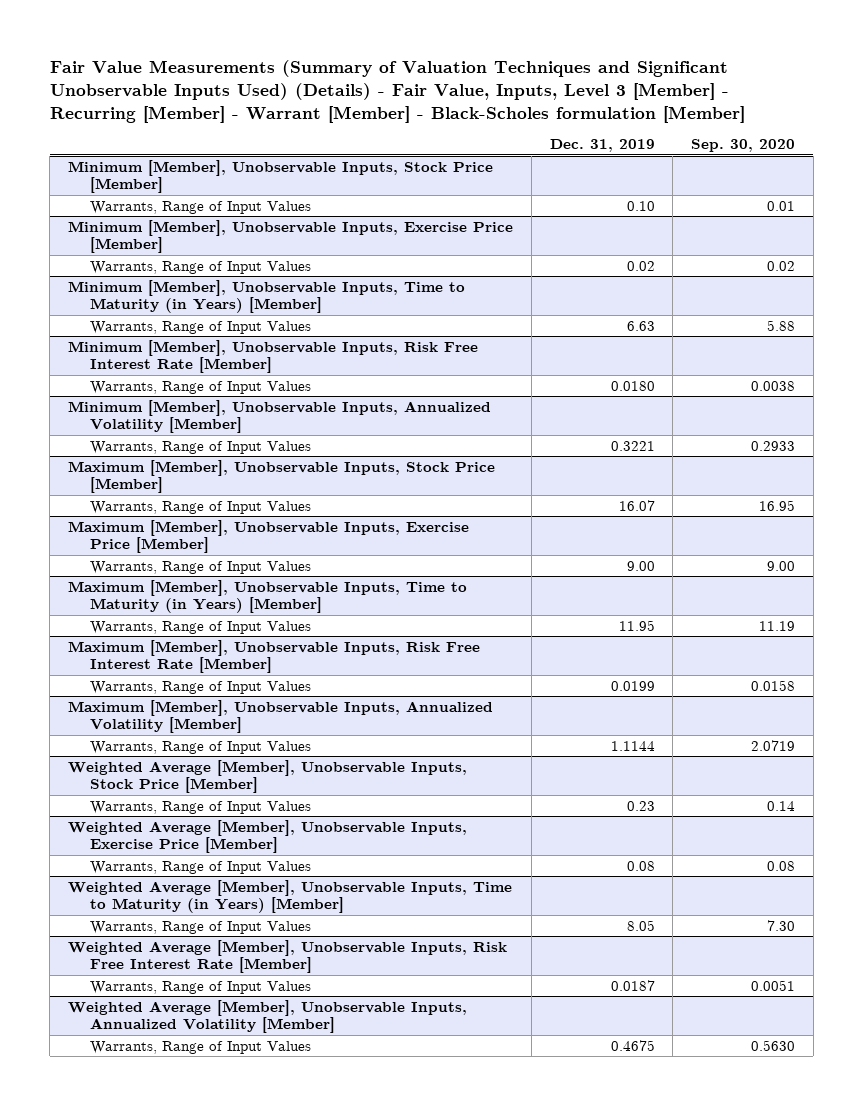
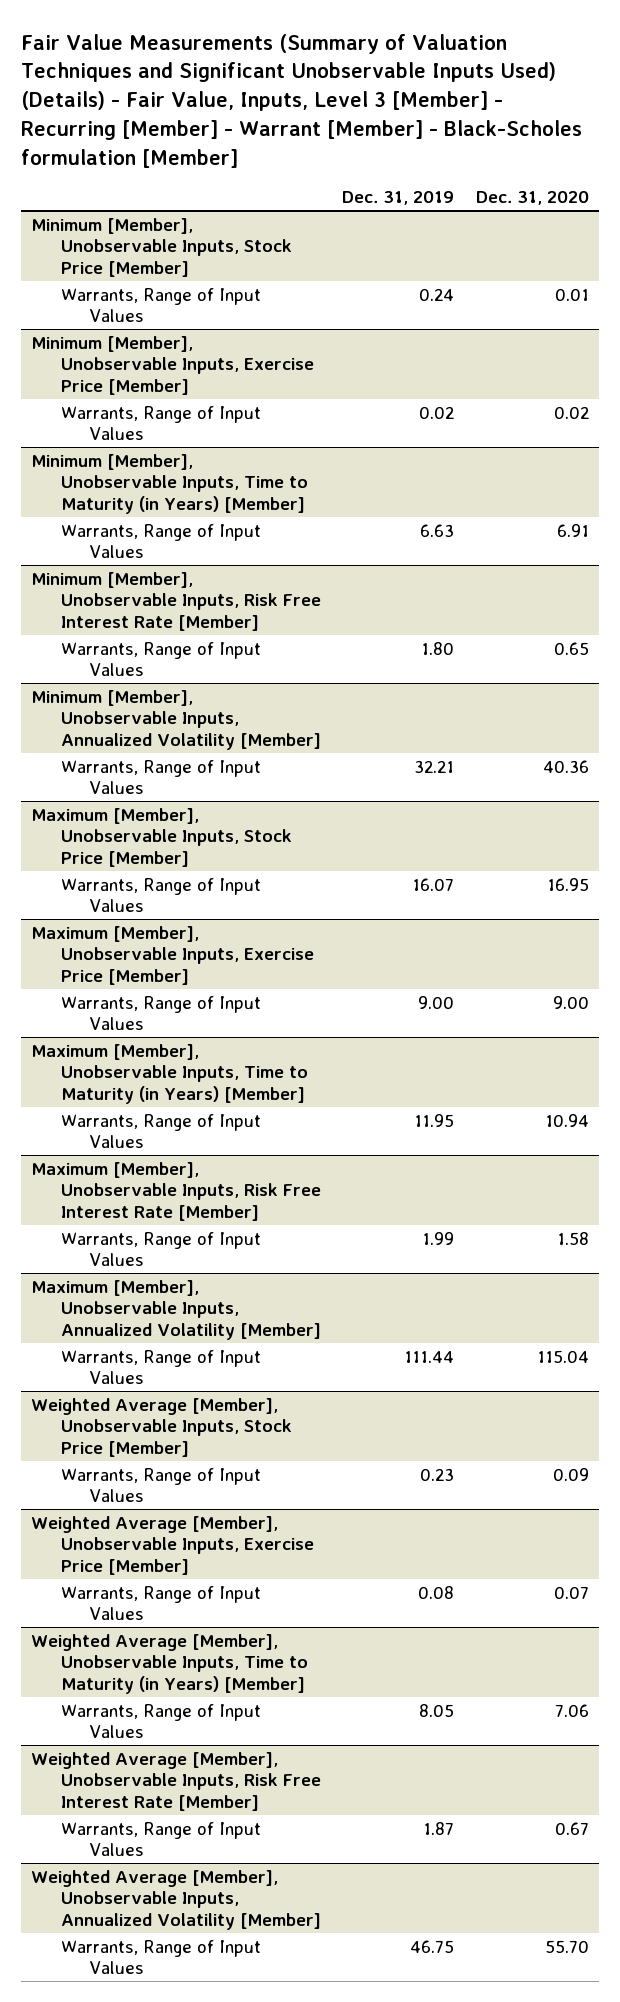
[691,139,796,153] Sep. 30, 2020 -> none
none -> [475,191,589,206] Dec. 31, 2020
[626,200,655,211] 0.10 -> [419,287,455,301] 0.24
[610,380,655,391] 0.0180 -> [421,641,455,655] 1.80
[610,440,655,451] 0.3221 -> [414,759,455,773] 32.21
[610,680,655,691] 0.0199 -> [422,1231,455,1245] 1.99
[610,740,655,751] 1.1144 -> [404,1350,455,1363] 111.44
[610,979,655,991] 0.0187 -> [423,1821,455,1835] 1.87
[610,1039,655,1051] 0.4675 -> [410,1939,455,1953] 46.75

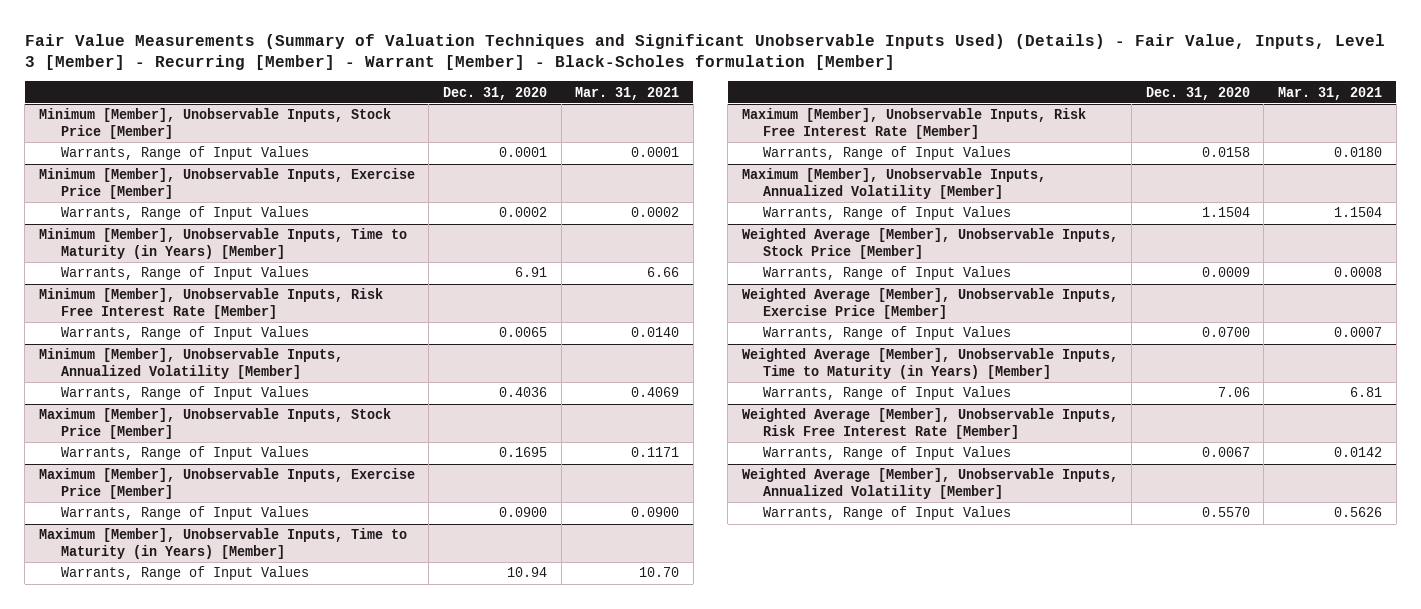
[342,191,455,206] Dec. 31, 2019 -> none
none -> [575,86,680,100] Mar. 31, 2021
[554,287,589,301] 0.01 -> [499,147,548,158] 0.0001
[553,405,589,419] 0.02 -> [499,207,548,218] 0.0002
[553,641,589,655] 0.65 -> [499,327,548,338] 0.0065
[542,759,589,773] 40.36 -> [499,387,548,398] 0.4036
[546,877,589,891] 16.95 -> [499,447,548,458] 0.1695
[552,995,589,1009] 9.00 -> [499,507,548,518] 0.0900
[556,1231,589,1245] 1.58 -> [1201,147,1250,158] 0.0158
[536,1349,589,1363] 115.04 -> [1201,207,1250,218] 1.1504
[552,1467,589,1481] 0.09 -> [1201,267,1250,278] 0.0009
[553,1585,589,1599] 0.07 -> [1201,327,1250,338] 0.0700
[554,1821,589,1835] 0.67 -> [1201,447,1250,458] 0.0067
[544,1939,589,1953] 55.70 -> [1201,507,1250,518] 0.5570

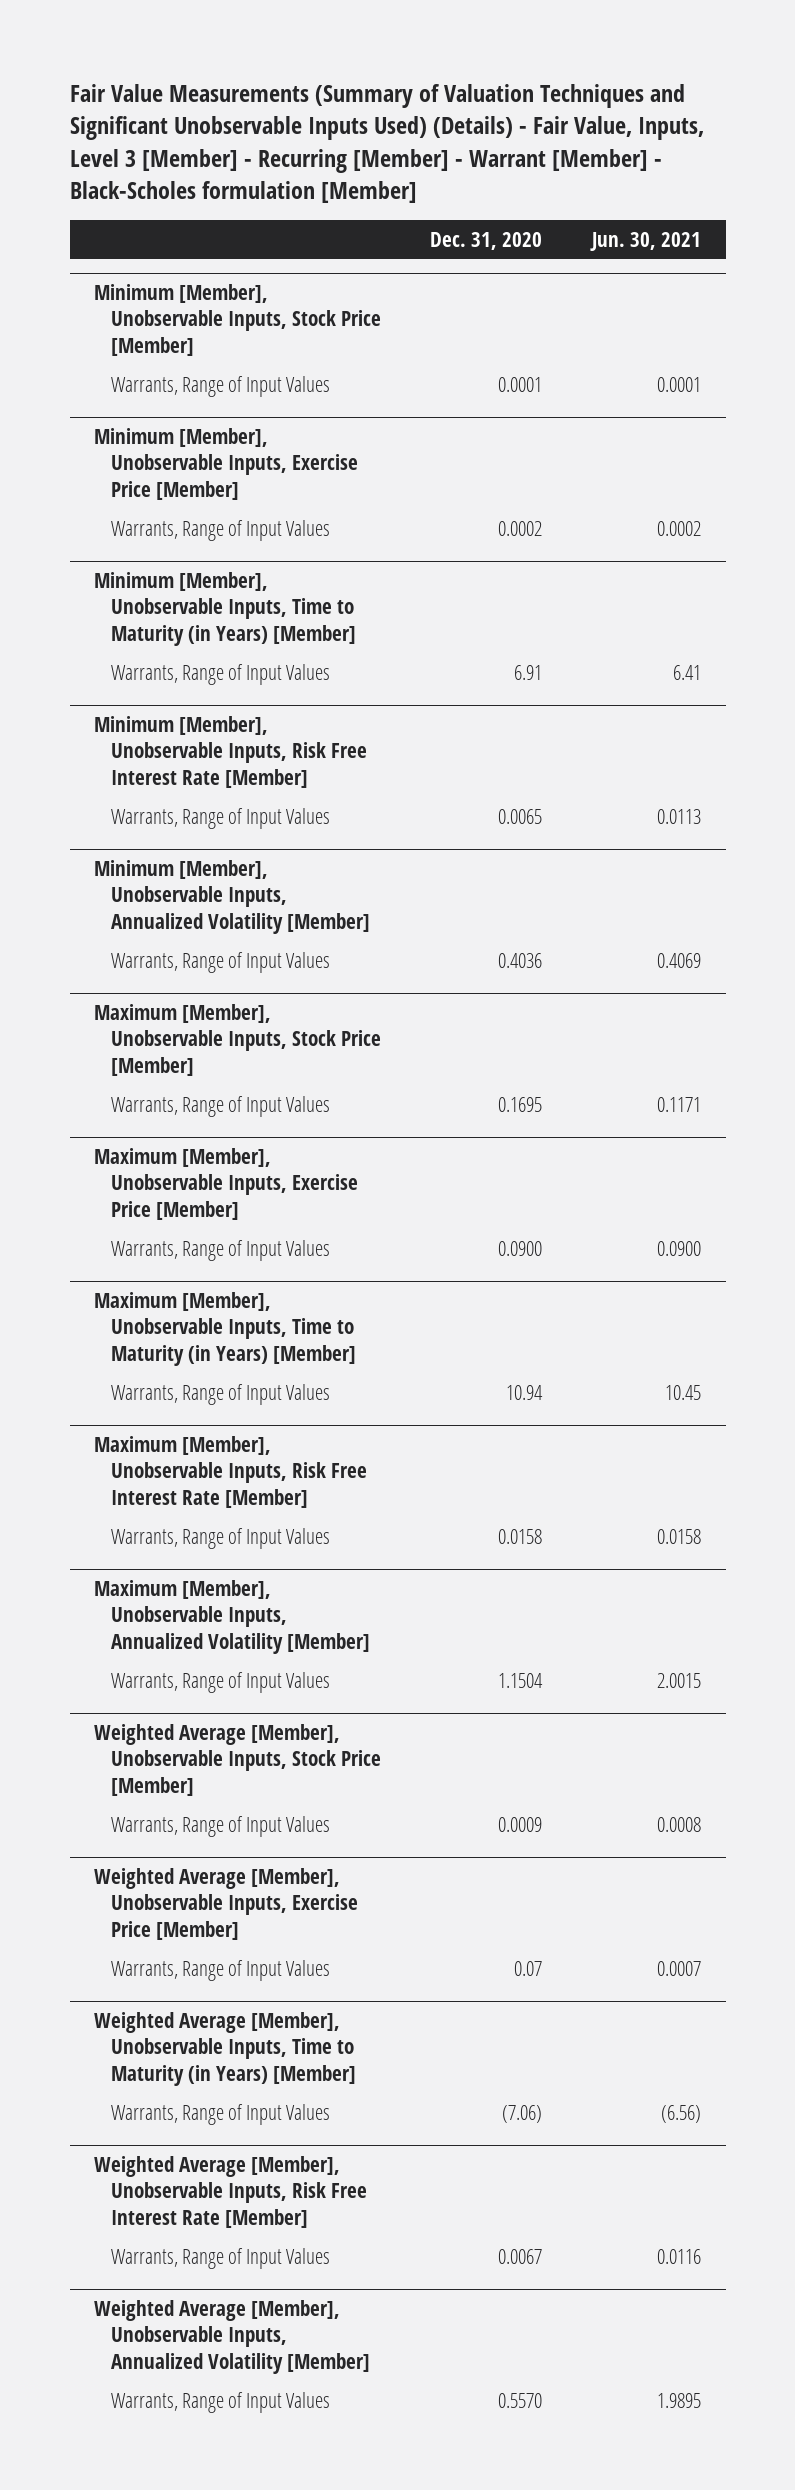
[575,86,680,100] Mar. 31, 2021 -> none
none -> [589,231,701,251] Jun. 30, 2021
[1201,327,1250,338] 0.0700 -> [514,1960,543,1976] 0.07
[1217,387,1250,398] 7.06 -> [502,2104,543,2123] (7.06)

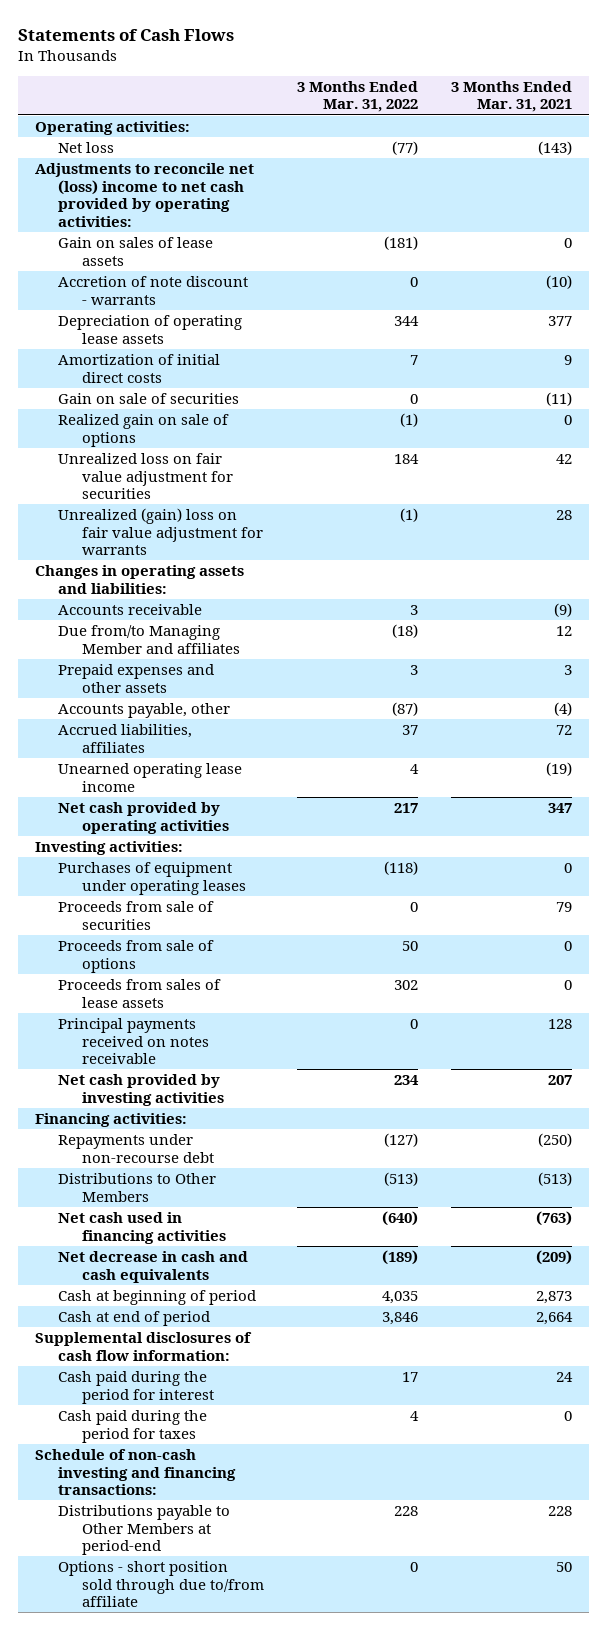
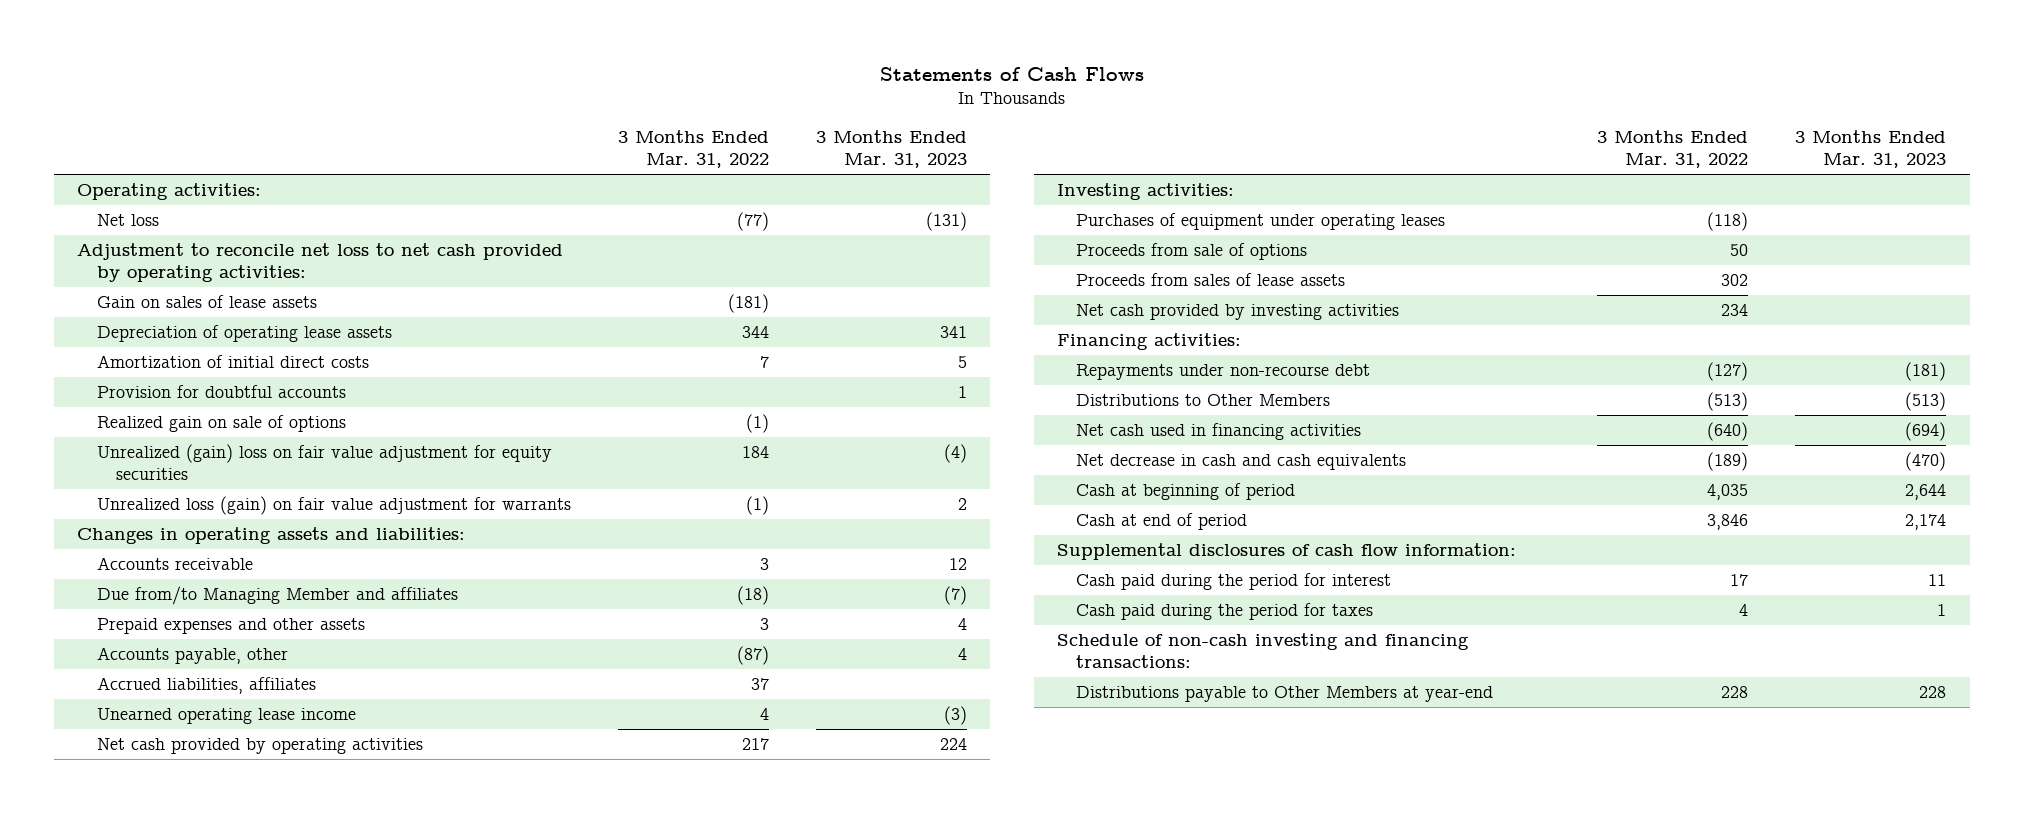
[451,80,573,113] 3 Months Ended Mar. 31, 2021 -> none
none -> [815,129,967,169] 3 Months Ended Mar. 31, 2023
[34,163,254,227] Adjustments to reconcile net (loss) income to net cash provided by operating activities: -> [77,243,564,283] Adjustment to reconcile net loss to net cash provided by operating activities:
[58,276,249,305] Accretion of note discount - warrants -> none
[58,393,240,405] Gain on sale of securities -> none
none -> [96,385,346,399] Provision for doubtful accounts
[58,453,233,500] Unrealized loss on fair value adjustment for securities -> [96,444,552,481] Unrealized (gain) loss on fair value adjustment for equity securities
[58,508,263,556] Unrealized (gain) loss on fair value adjustment for warrants -> [96,496,571,516] Unrealized loss (gain) on fair value adjustment for warrants
[58,901,215,930] Proceeds from sale of securities -> none
[58,1018,209,1065] Principal payments received on notes receivable -> none
[58,1561,264,1608] Options - short position sold through due to/from affiliate -> none
[58,1505,231,1556] Distributions payable to Other Members at period-end -> [1076,686,1494,703] Distributions payable to Other Members at year-end

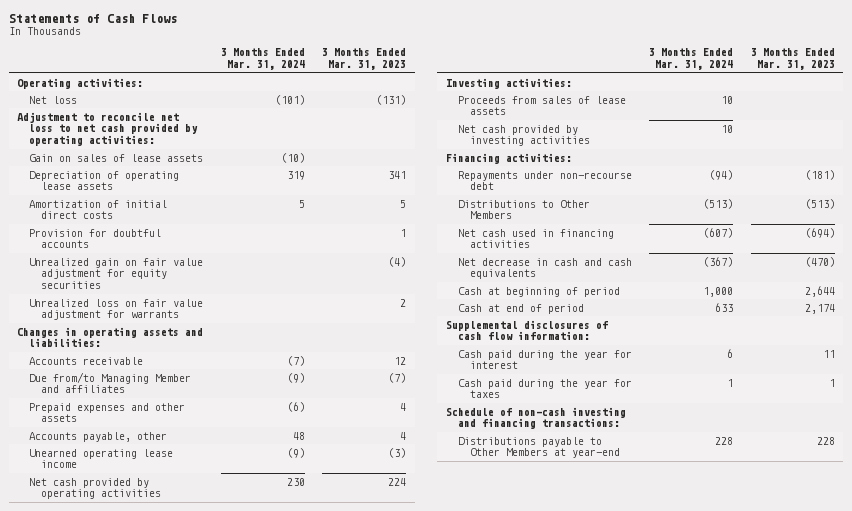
[617,129,769,169] 3 Months Ended Mar. 31, 2022 -> none
none -> [220,48,305,70] 3 Months Ended Mar. 31, 2024
[96,415,346,433] Realized gain on sale of options -> none
[96,444,552,481] Unrealized (gain) loss on fair value adjustment for equity securities -> [29,257,204,289] Unrealized gain on fair value adjustment for equity securities
[96,496,571,516] Unrealized loss (gain) on fair value adjustment for warrants -> [29,298,204,321] Unrealized loss on fair value adjustment for warrants
[96,677,316,695] Accrued liabilities, affiliates -> none
[1076,213,1446,231] Purchases of equipment under operating leases -> none
[1076,243,1308,261] Proceeds from sale of options -> none
[1076,573,1392,591] Cash paid during the period for interest -> [457,349,632,370] Cash paid during the year for interest
[1076,603,1374,621] Cash paid during the period for taxes -> [457,378,632,399] Cash paid during the year for taxes

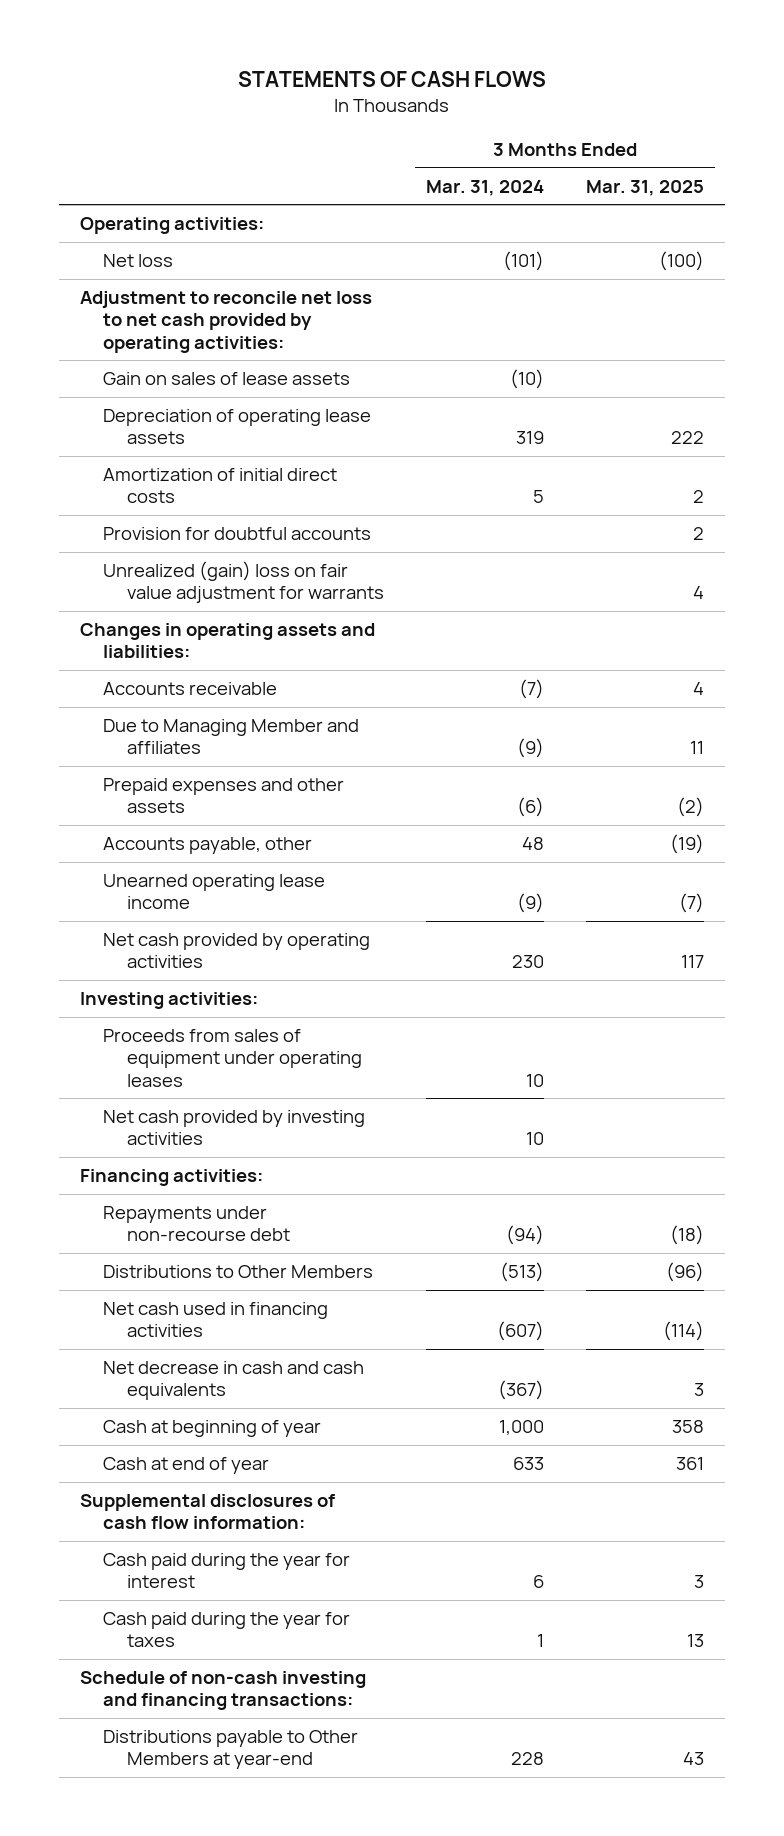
[8,13,177,23] Statements of Cash Flows -> [237,71,546,88] STATEMENTS OF CASH FLOWS
[322,48,407,70] 3 Months Ended Mar. 31, 2023 -> none
none -> [586,179,705,196] Mar. 31, 2025
[29,257,204,289] Unrealized gain on fair value adjustment for equity securities -> none
[29,298,204,321] Unrealized loss on fair value adjustment for warrants -> [103,561,384,604] Unrealized (gain) loss on fair value adjustment for warrants
[29,371,192,394] Due from/to Managing Member and affiliates -> [103,719,360,755] Due to Managing Member and affiliates
[457,95,626,116] Proceeds from sales of lease assets -> [103,1029,362,1087] Proceeds from sales of equipment under operating leases
[457,286,620,297] Cash at beginning of period -> [103,1420,322,1438] Cash at beginning of year
[457,303,584,314] Cash at end of period -> [103,1457,270,1475] Cash at end of year

